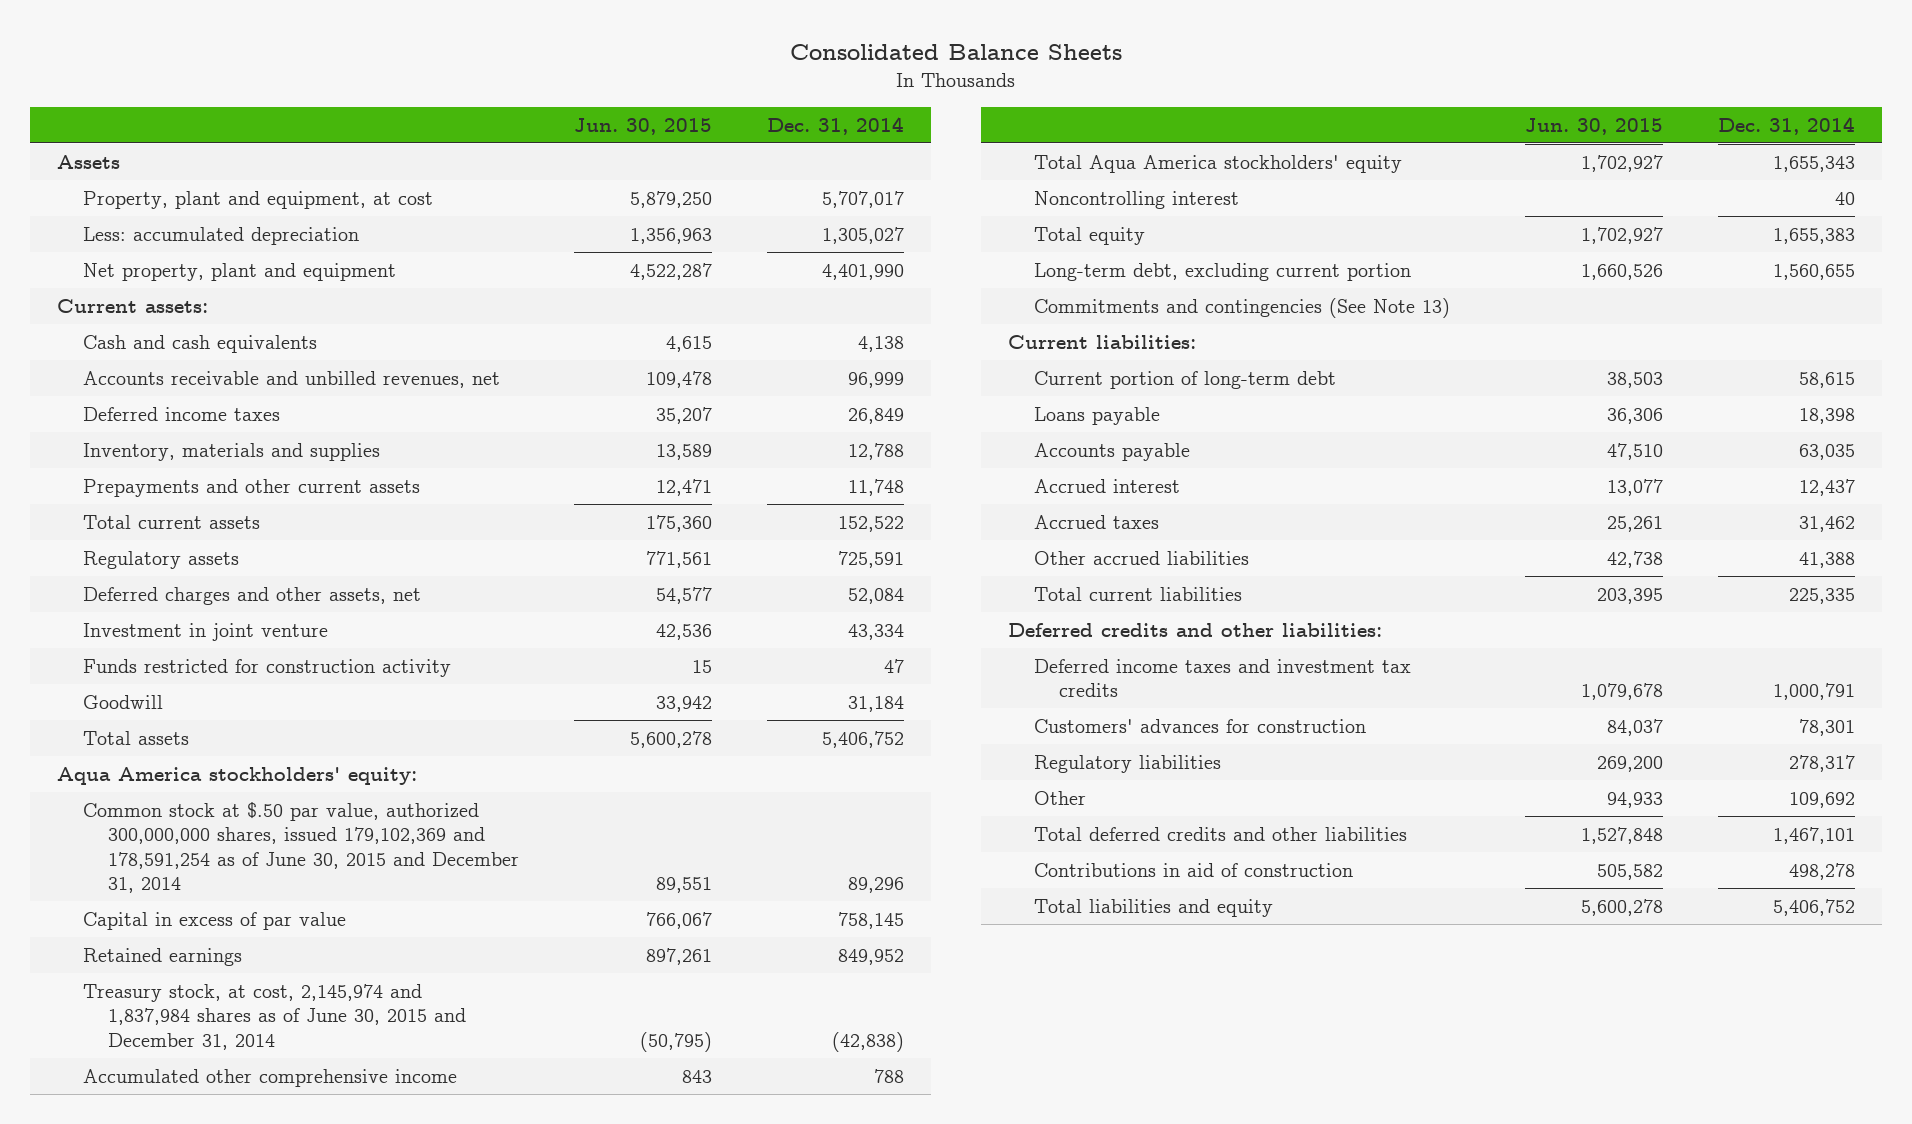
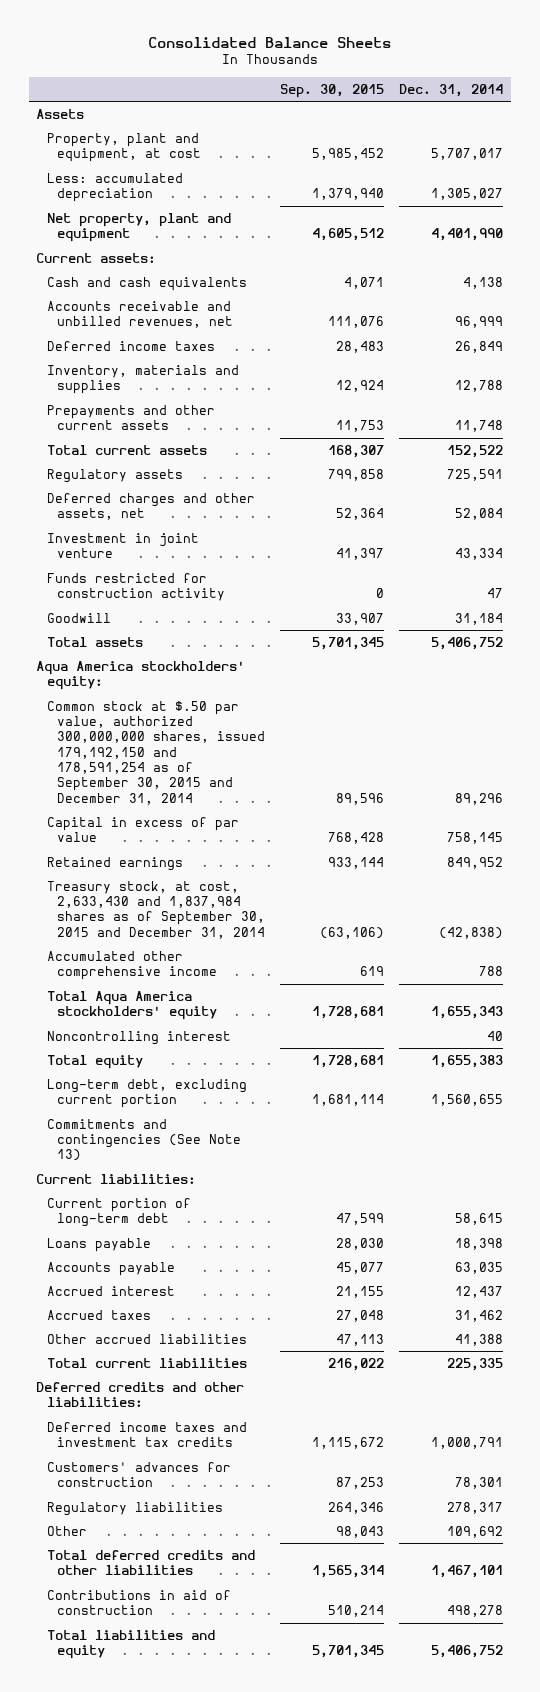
[573,117,712,135] Jun. 30, 2015 -> none
none -> [280,83,385,98] Sep. 30, 2015
[82,801,520,894] Common stock at $.50 par value, authorized 300,000,000 shares, issued 179,102,369 and 178,591,254 as of June 30, 2015 and December 31, 2014 -> [46,700,265,805] Common stock at $.50 par value, authorized 300,000,000 shares, issued 179,192,150 and 178,591,254 as of September 30, 2015 and December 31, 2014
[82,983,467,1050] Treasury stock, at cost, 2,145,974 and 1,837,984 shares as of June 30, 2015 and December 31, 2014 -> [46,880,265,939] Treasury stock, at cost, 2,633,430 and 1,837,984 shares as of September 30, 2015 and December 31, 2014

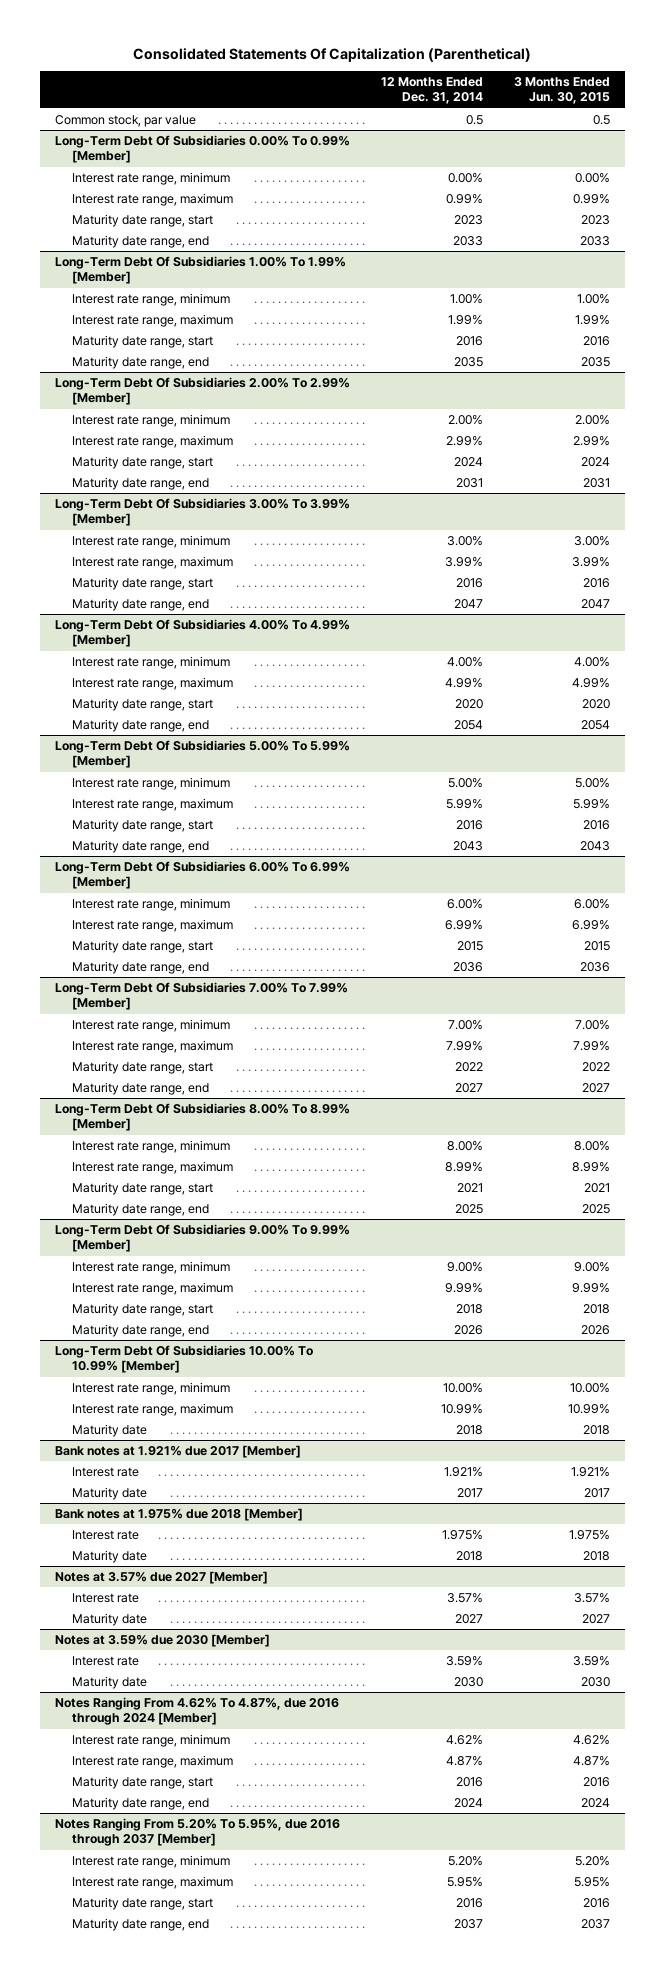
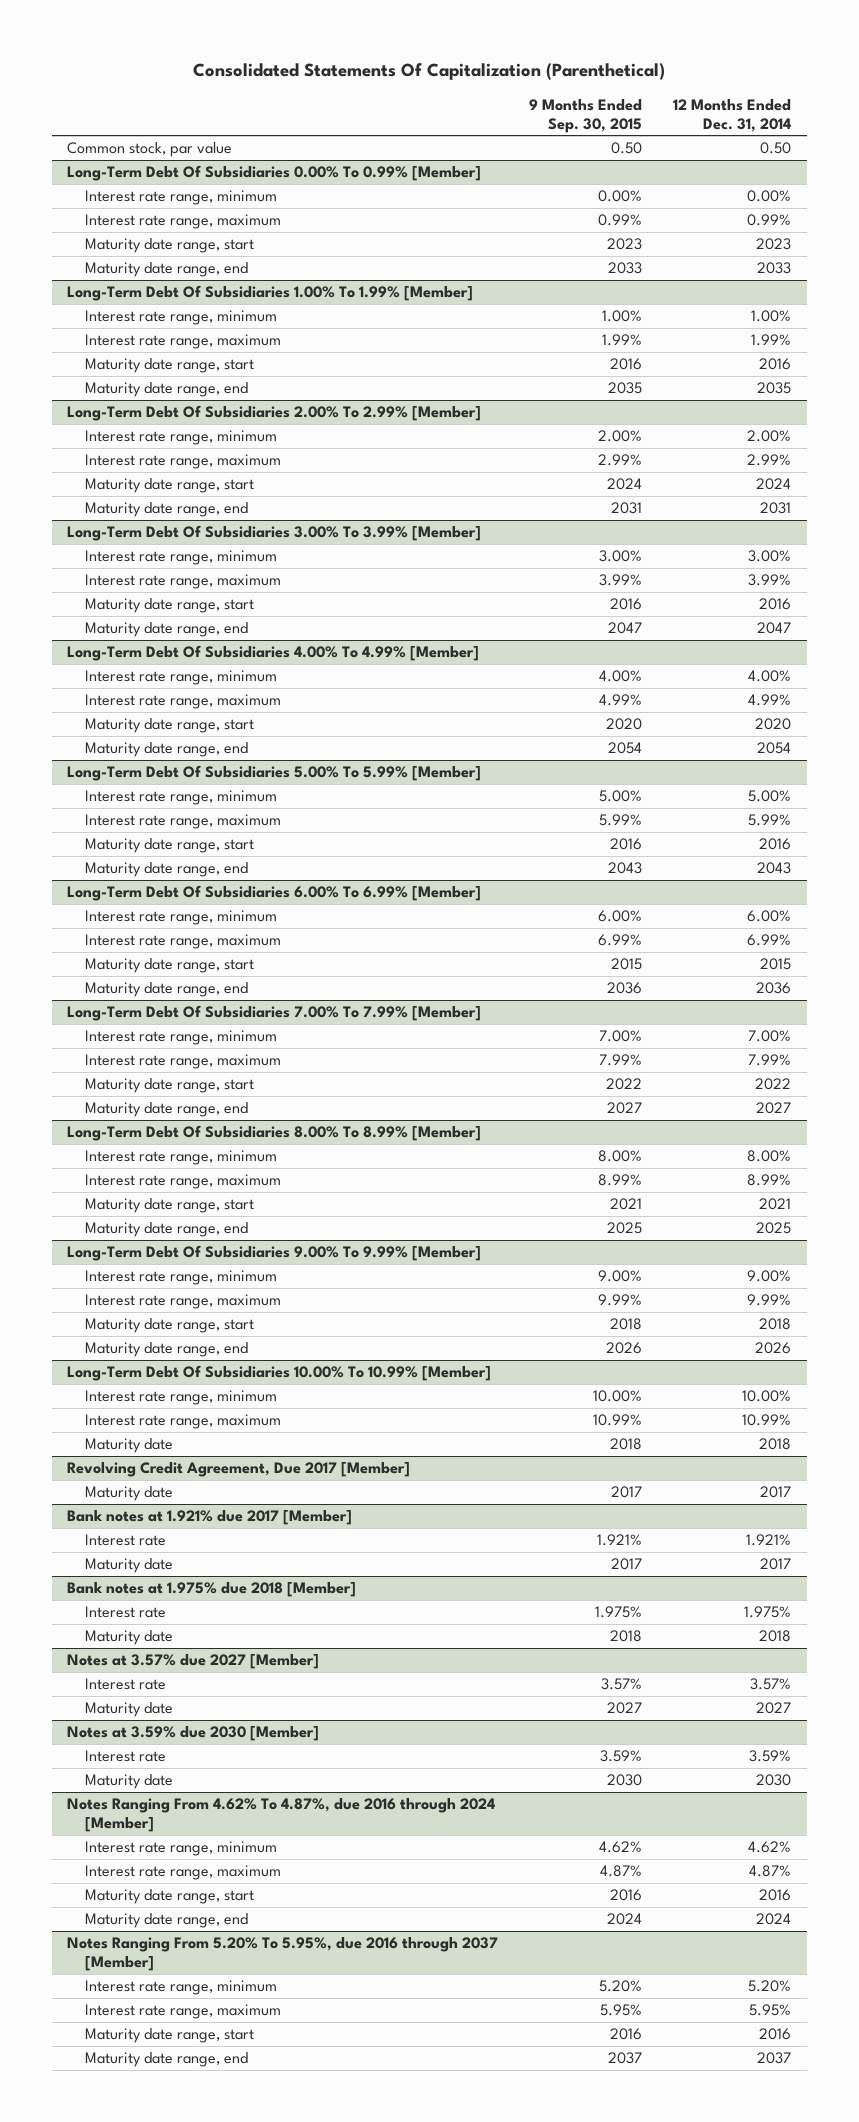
[513,77,610,105] 3 Months Ended Jun. 30, 2015 -> none
none -> [529,98,643,133] 9 Months Ended Sep. 30, 2015
[465,115,483,126] 0.5 -> [760,142,792,155] 0.50
none -> [67,1462,411,1478] Revolving Credit Agreement, Due 2017 [Member]
none -> [84,1486,173,1502] Maturity date

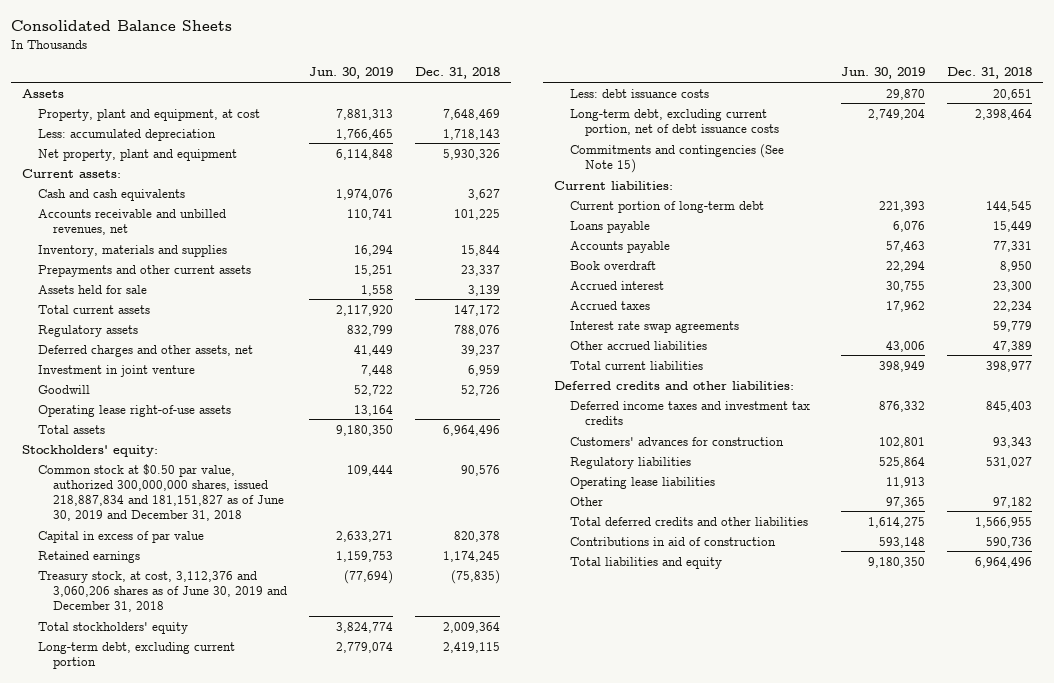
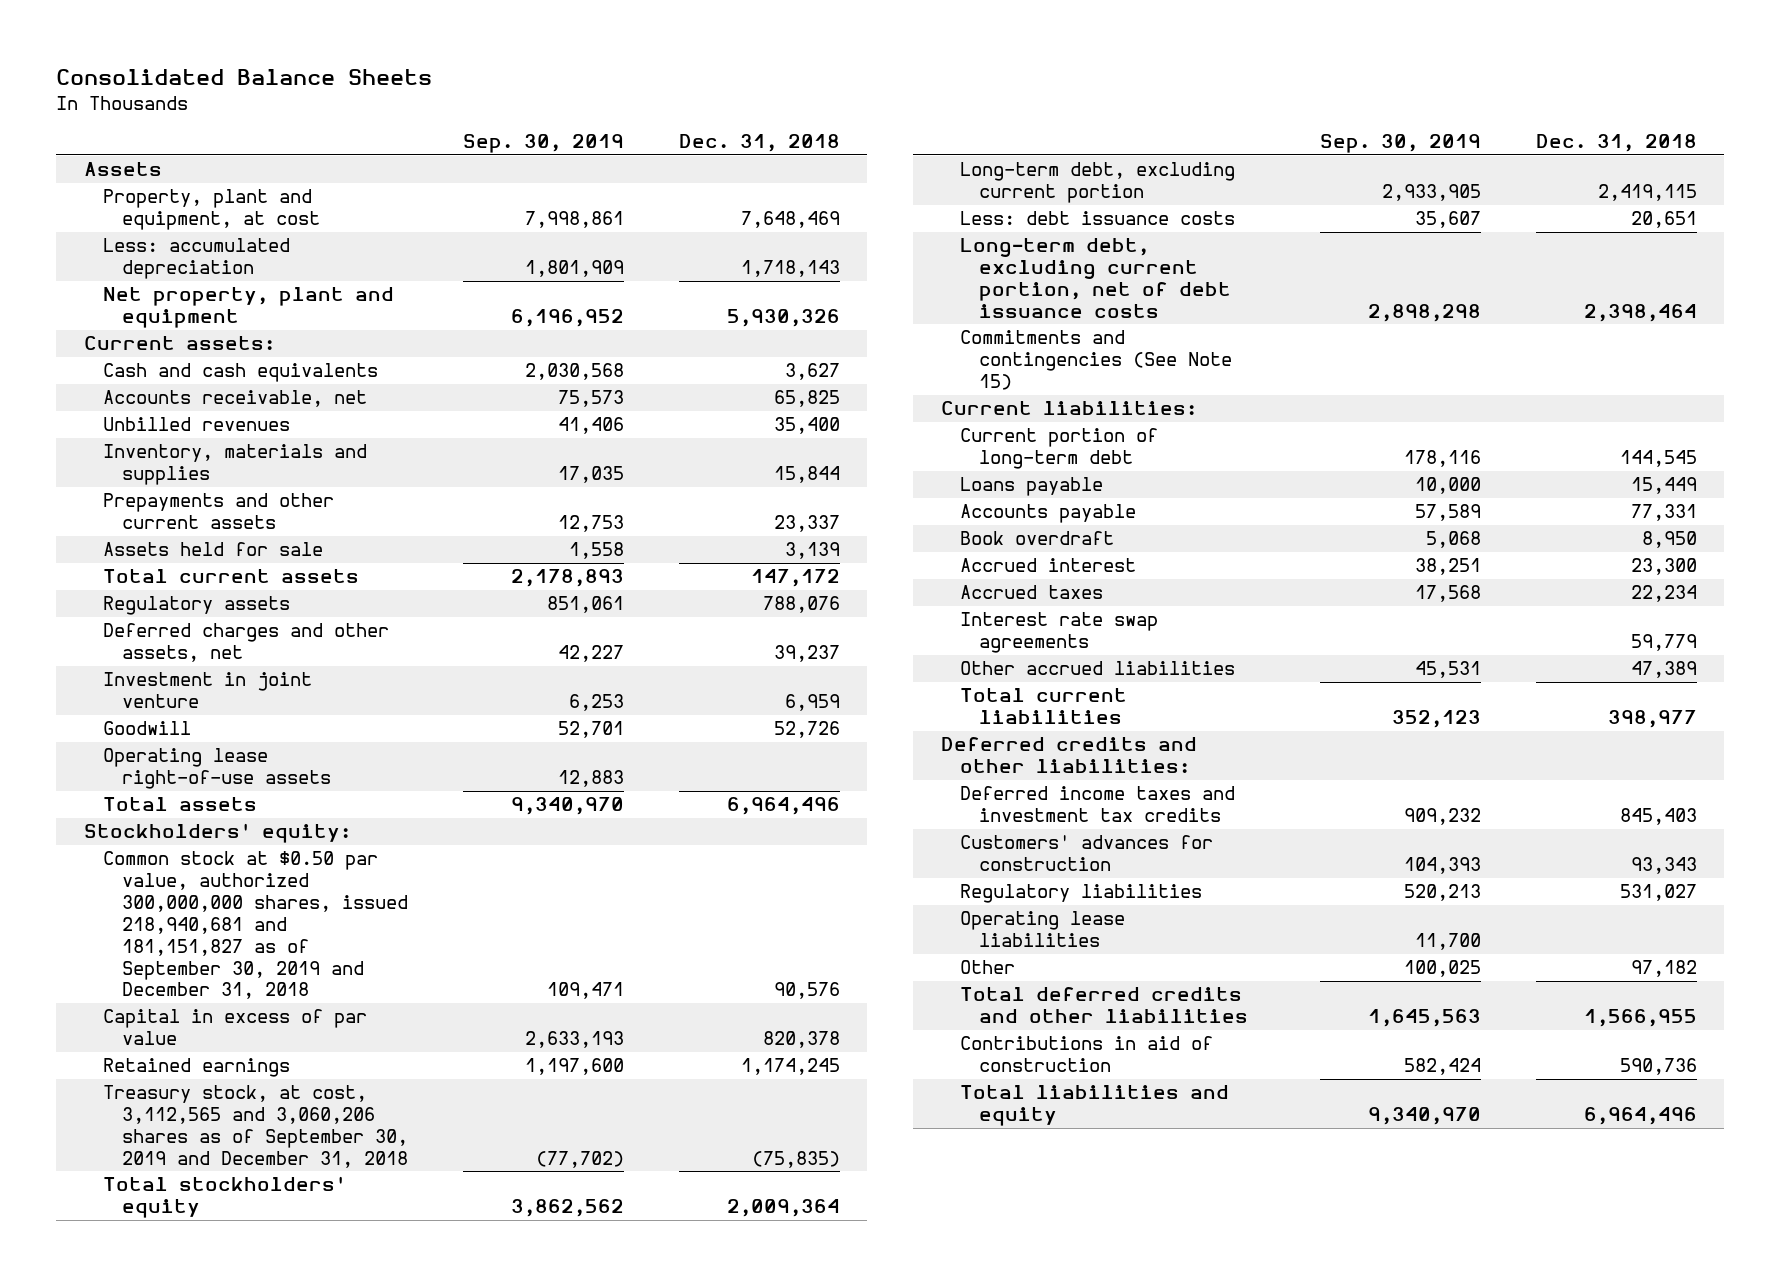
[308,67,393,80] Jun. 30, 2019 -> none
none -> [462,134,624,154] Sep. 30, 2019
[37,208,226,235] Accounts receivable and unbilled revenues, net -> [102,390,367,408] Accounts receivable, net
[453,208,500,220] 101,225 -> [773,390,840,408] 65,825
none -> [102,417,290,432] Unbilled revenues
[37,463,285,522] Common stock at $0.50 par value, authorized 300,000,000 shares, issued 218,887,834 and 181,151,827 as of June 30, 2019 and December 31, 2018 -> [102,851,408,1000] Common stock at $0.50 par value, authorized 300,000,000 shares, issued 218,940,681 and 181,151,827 as of September 30, 2019 and December 31, 2018
[37,570,288,613] Treasury stock, at cost, 3,112,376 and 3,060,206 shares as of June 30, 2019 and December 31, 2018 -> [102,1085,408,1168] Treasury stock, at cost, 3,112,565 and 3,060,206 shares as of September 30, 2019 and December 31, 2018

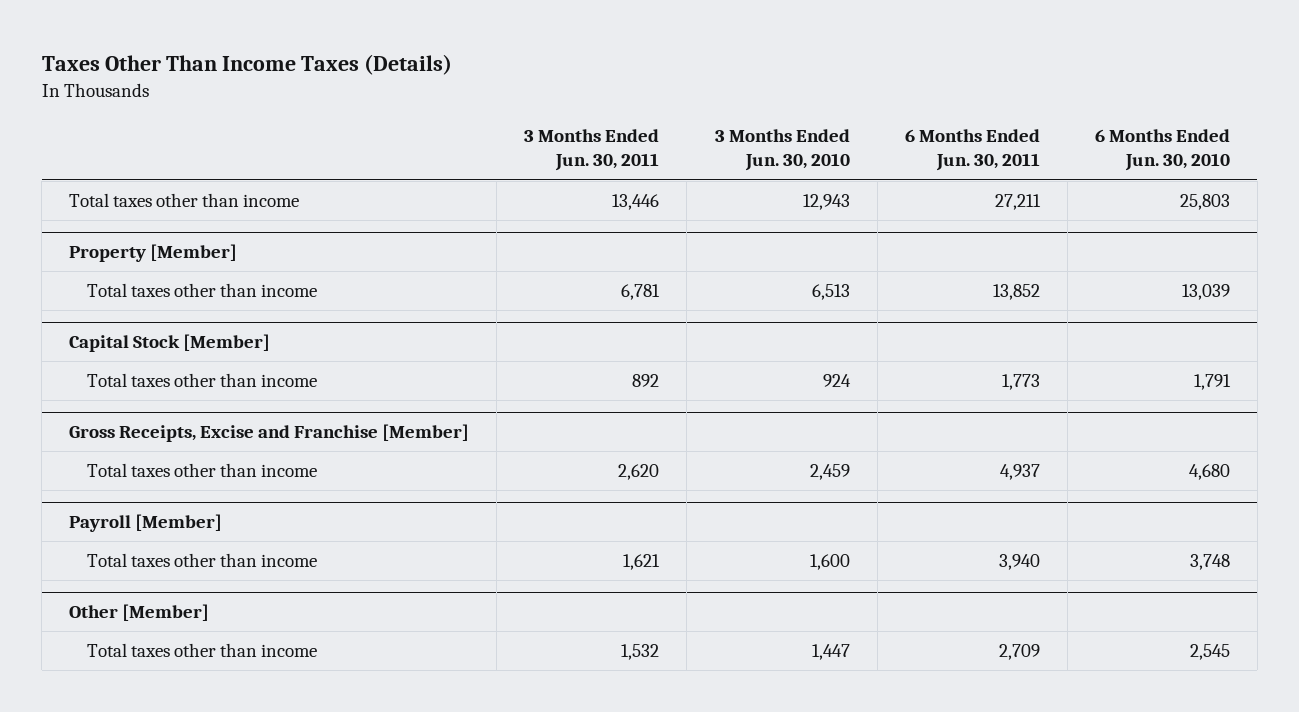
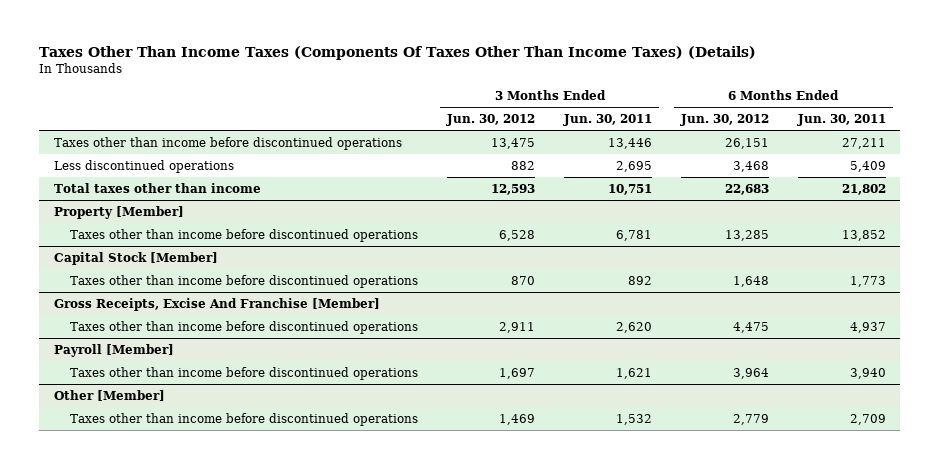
[41,54,452,76] Taxes Other Than Income Taxes (Details) -> [39,46,757,61] Taxes Other Than Income Taxes (Components Of Taxes Other Than Income Taxes) (Details)
[714,129,850,172] 3 Months Ended Jun. 30, 2010 -> none
[1094,129,1230,172] 6 Months Ended Jun. 30, 2010 -> none
none -> [446,113,536,126] Jun. 30, 2012
none -> [679,113,769,126] Jun. 30, 2012
none -> [53,136,402,150] Taxes other than income before discontinued operations
none -> [53,159,234,173] Less discontinued operations
[612,194,660,211] 13,446 -> [607,183,652,195] 10,751
[994,194,1041,211] 27,211 -> [841,183,886,195] 21,802
[86,283,317,298] Total taxes other than income -> [70,228,419,242] Taxes other than income before discontinued operations
[86,373,317,388] Total taxes other than income -> [70,274,419,288] Taxes other than income before discontinued operations
[69,424,470,443] Gross Receipts, Excise and Franchise [Member] -> [53,297,380,311] Gross Receipts, Excise And Franchise [Member]
[86,463,317,478] Total taxes other than income -> [70,320,419,334] Taxes other than income before discontinued operations
[86,553,317,568] Total taxes other than income -> [70,366,419,380] Taxes other than income before discontinued operations
[86,643,317,658] Total taxes other than income -> [70,412,419,426] Taxes other than income before discontinued operations

